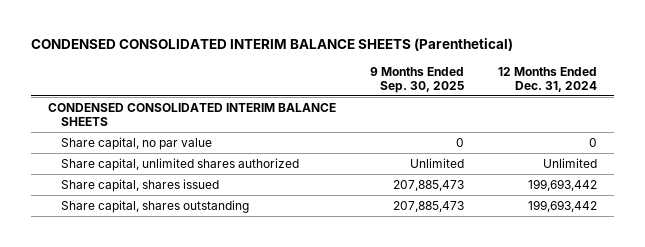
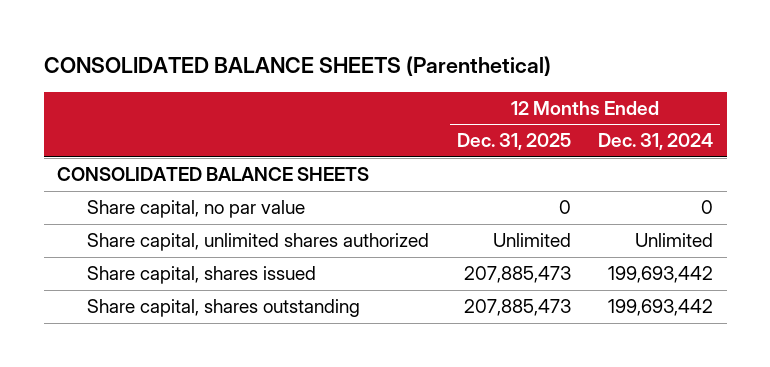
[31,38,514,52] CONDENSED CONSOLIDATED INTERIM BALANCE SHEETS (Parenthetical) -> [43,55,551,76] CONSOLIDATED BALANCE SHEETS (Parenthetical)
[370,66,465,93] 9 Months Ended Sep. 30, 2025 -> none
none -> [456,133,571,151] Dec. 31, 2025
[48,102,337,126] CONDENSED CONSOLIDATED INTERIM BALANCE SHEETS -> [57,167,370,182] CONSOLIDATED BALANCE SHEETS

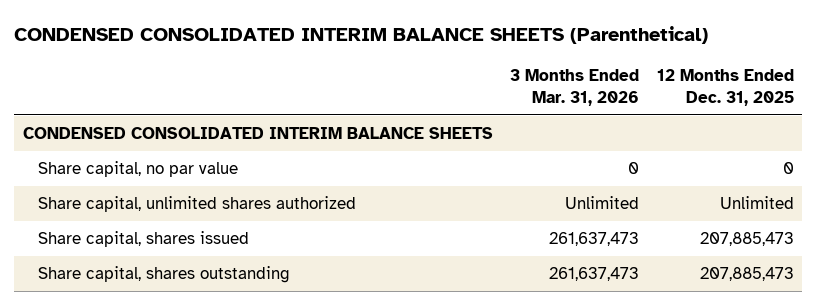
[43,55,551,76] CONSOLIDATED BALANCE SHEETS (Parenthetical) -> [14,25,709,44] CONDENSED CONSOLIDATED INTERIM BALANCE SHEETS (Parenthetical)
[598,133,714,151] Dec. 31, 2024 -> none
none -> [510,69,640,106] 3 Months Ended Mar. 31, 2026
[57,167,370,182] CONSOLIDATED BALANCE SHEETS -> [22,127,493,140] CONDENSED CONSOLIDATED INTERIM BALANCE SHEETS

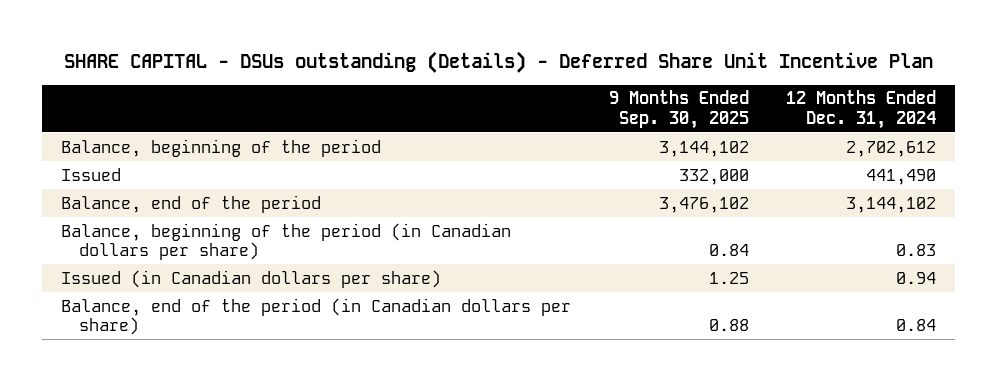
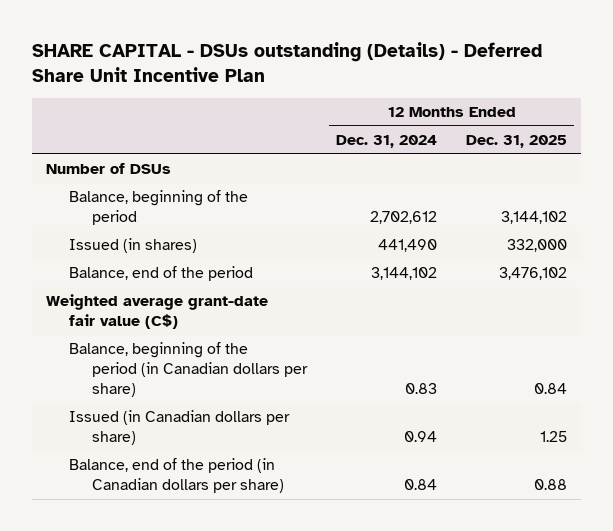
[608,90,749,129] 9 Months Ended Sep. 30, 2025 -> none
none -> [465,135,567,149] Dec. 31, 2025
none -> [46,163,172,175] Number of DSUs
[60,167,121,181] Issued -> [69,238,198,254] Issued (in shares)
none -> [46,294,269,330] Weighted average grant-date fair value (C$)

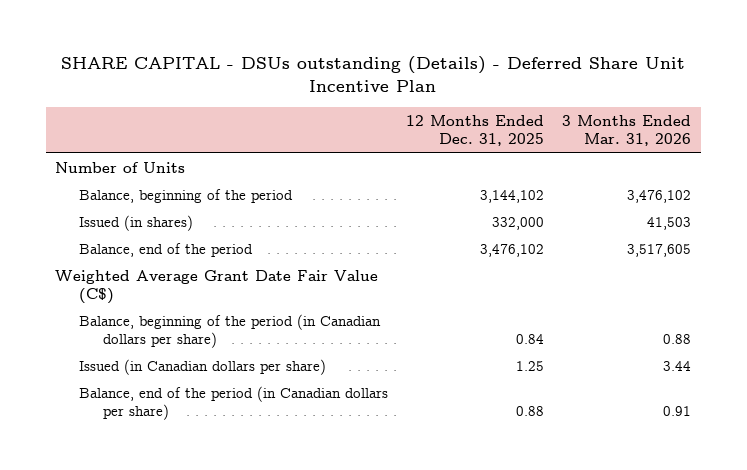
[336,135,438,149] Dec. 31, 2024 -> none
none -> [562,114,692,147] 3 Months Ended Mar. 31, 2026
[46,163,172,175] Number of DSUs -> [55,161,186,173] Number of Units
[46,294,269,330] Weighted average grant-date fair value (C$) -> [55,269,379,305] Weighted Average Grant Date Fair Value (C$)

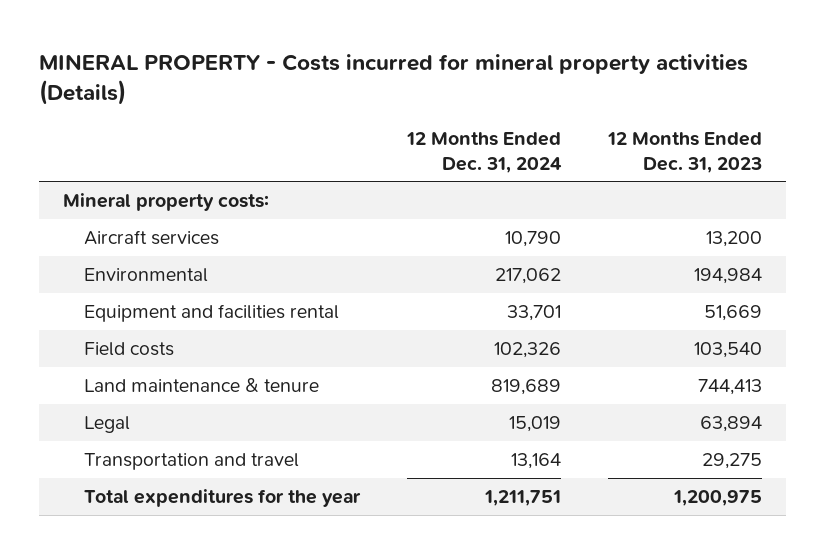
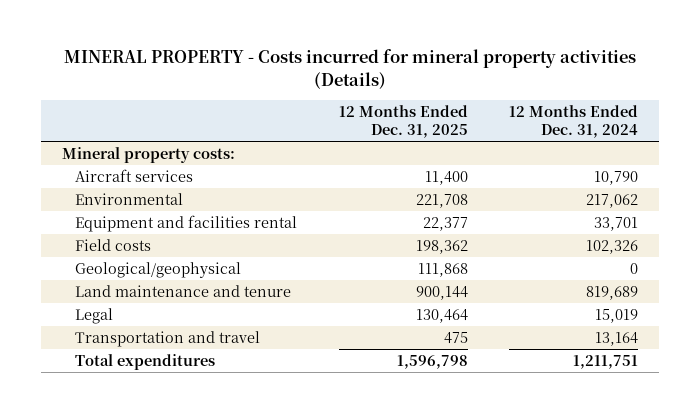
[607,131,763,173] 12 Months Ended Dec. 31, 2023 -> none
none -> [338,104,468,138] 12 Months Ended Dec. 31, 2025
none -> [74,261,241,278] Geological/geophysical
[83,377,319,392] Land maintenance & tenure -> [74,284,291,297] Land maintenance and tenure
[83,488,361,507] Total expenditures for the year -> [74,353,215,370] Total expenditures

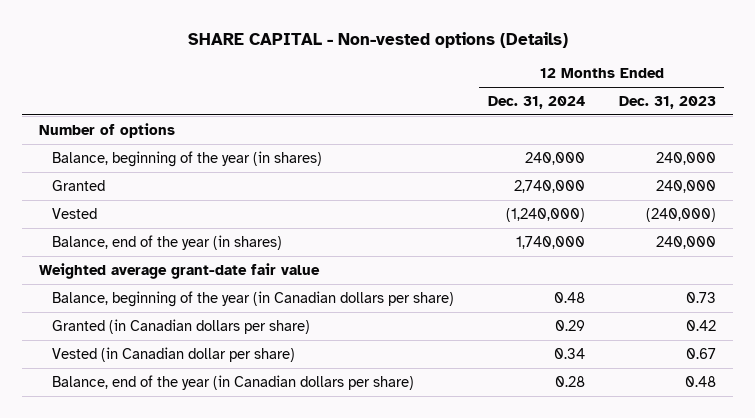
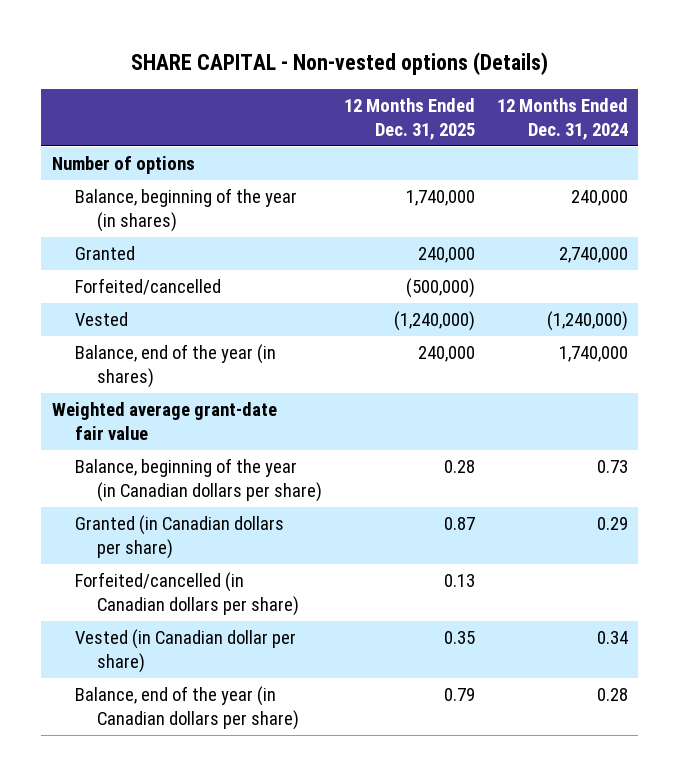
[618,95,716,109] Dec. 31, 2023 -> none
none -> [343,98,475,140] 12 Months Ended Dec. 31, 2025
none -> [74,278,221,296] Forfeited/cancelled
[553,291,585,303] 0.48 -> [596,460,628,474] 0.73
none -> [74,572,299,617] Forfeited/cancelled (in Canadian dollars per share)

